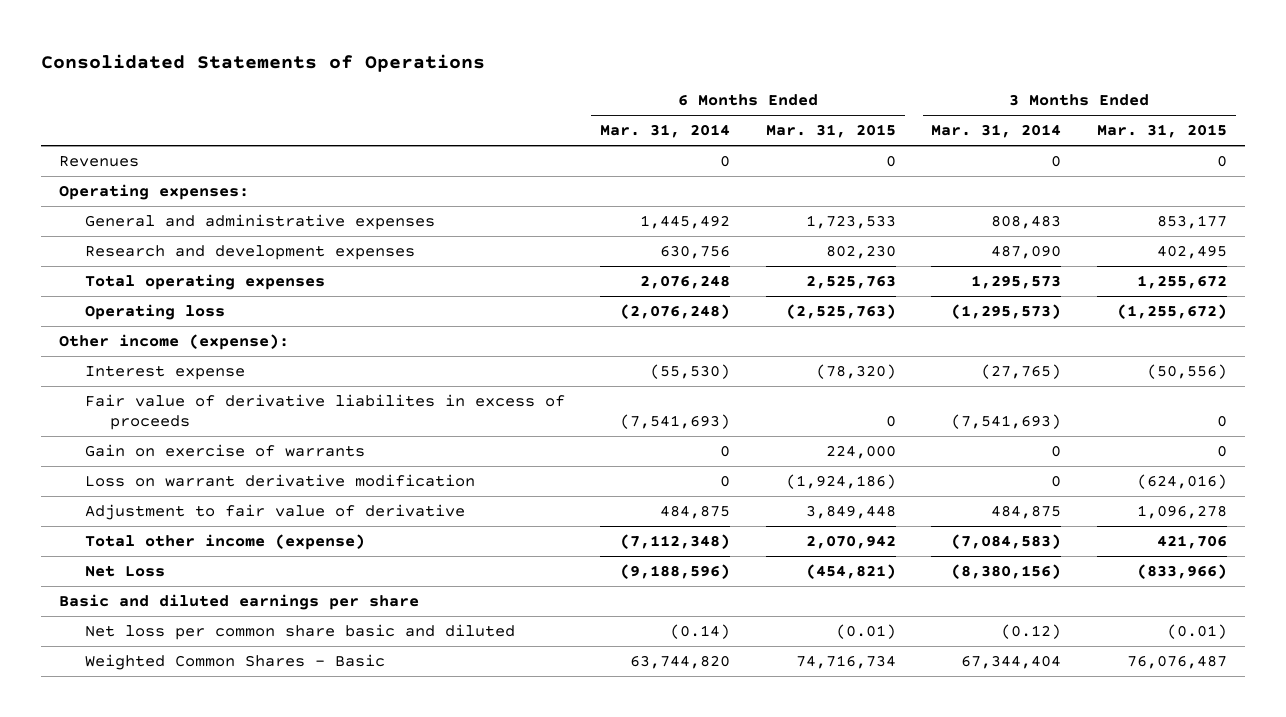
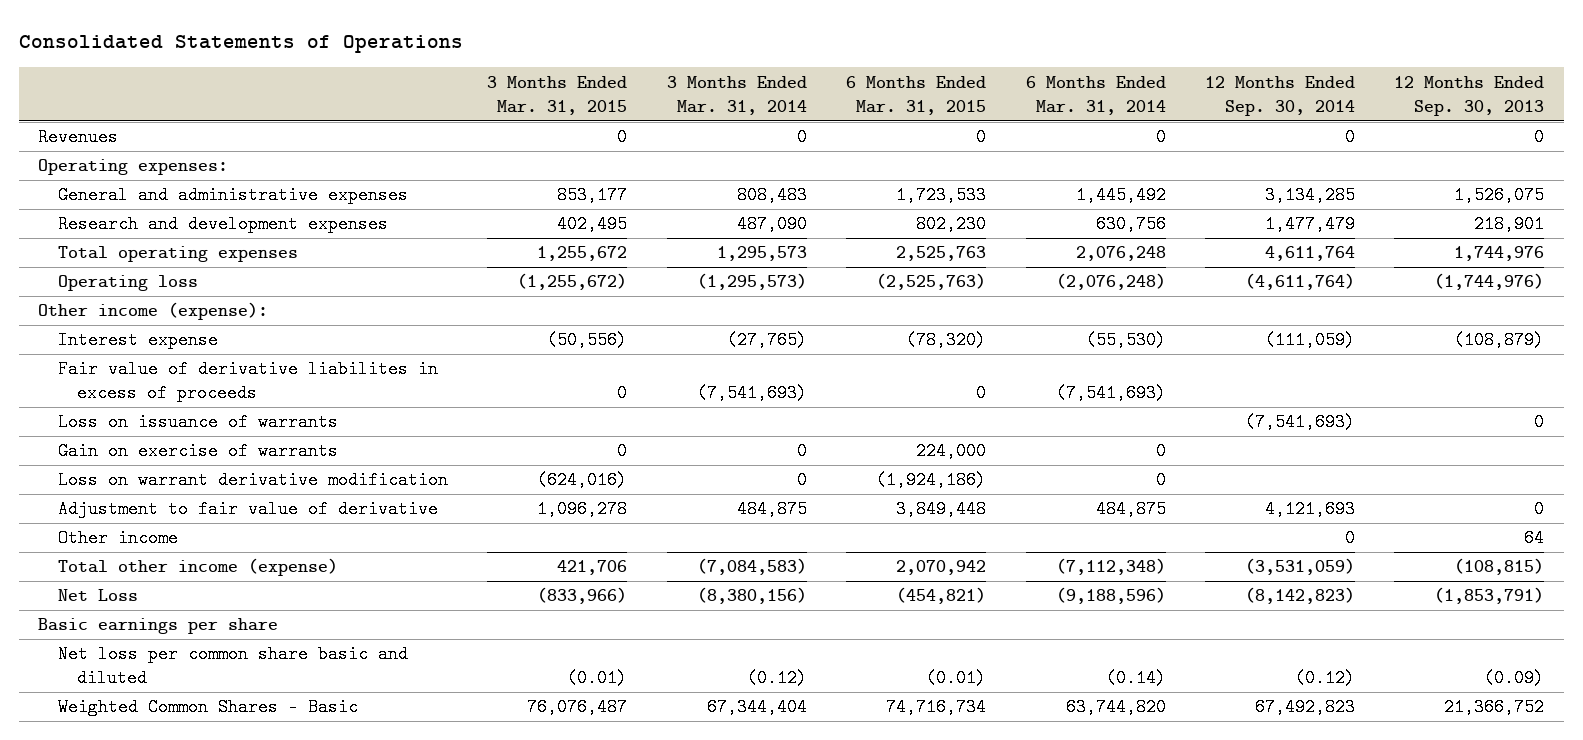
none -> [1205,75,1356,116] 12 Months Ended Sep. 30, 2014
none -> [1394,75,1545,116] 12 Months Ended Sep. 30, 2013
none -> [57,413,338,432] Loss on issuance of warrants
none -> [57,529,178,548] Other income
[59,594,420,611] Basic and diluted earnings per share -> [38,618,279,635] Basic earnings per share

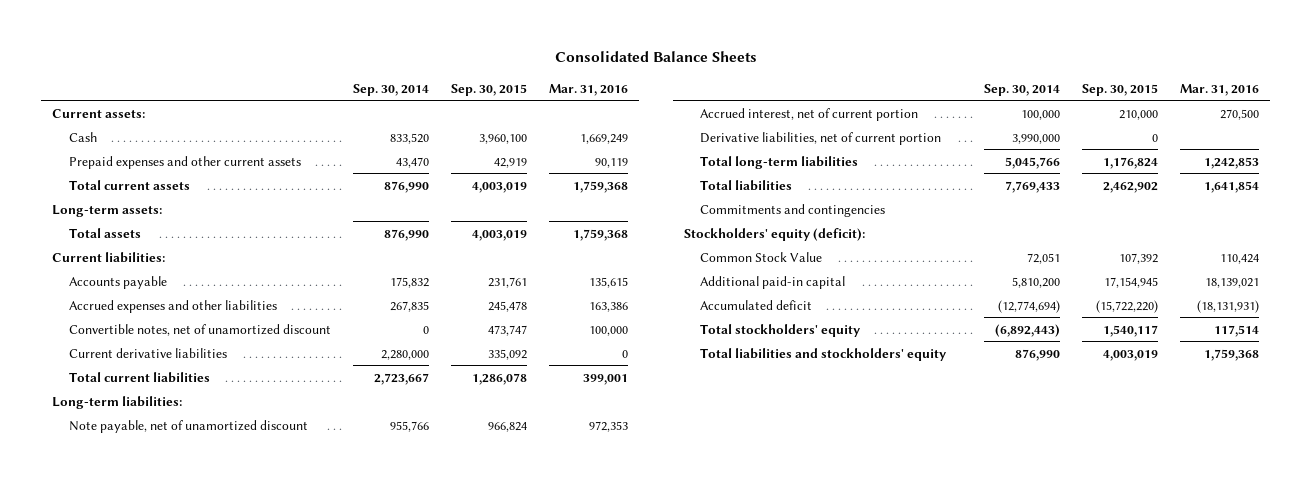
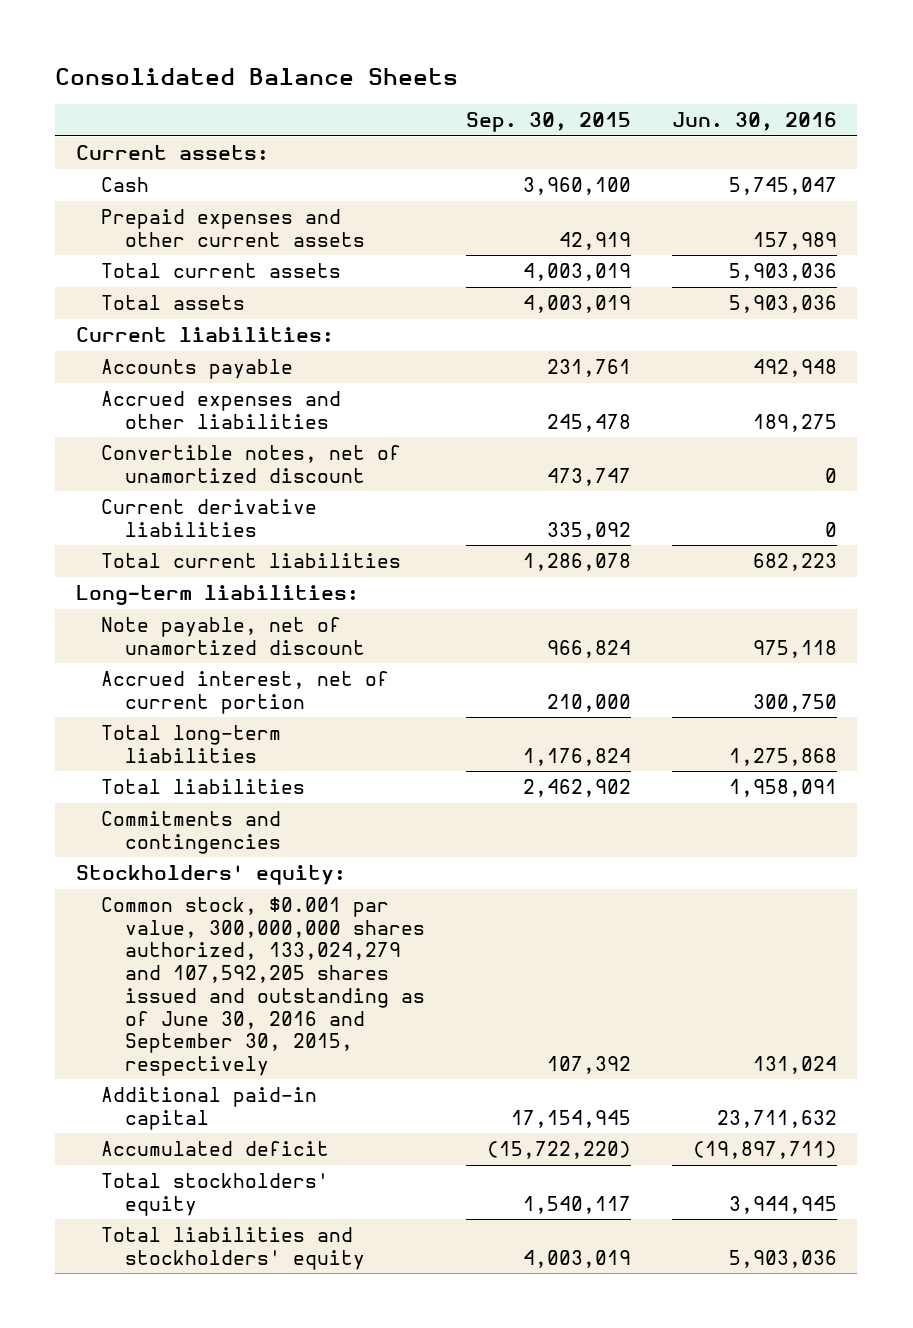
[352,83,429,96] Sep. 30, 2014 -> none
[548,83,628,96] Mar. 31, 2016 -> none
none -> [671,112,837,132] Jun. 30, 2016
[52,204,163,217] Long-term assets: -> none
[700,131,942,145] Derivative liabilities, net of current portion -> none
[683,227,865,241] Stockholders' equity (deficit): -> [75,865,346,886] Stockholders' equity:
[700,251,823,262] Common Stock Value -> [100,897,426,1077] Common stock, $0.001 par value, 300,000,000 shares authorized, 133,024,279 and 107,592,205 shares issued and outstanding as of June 30, 2016 and September 30, 2015, respectively

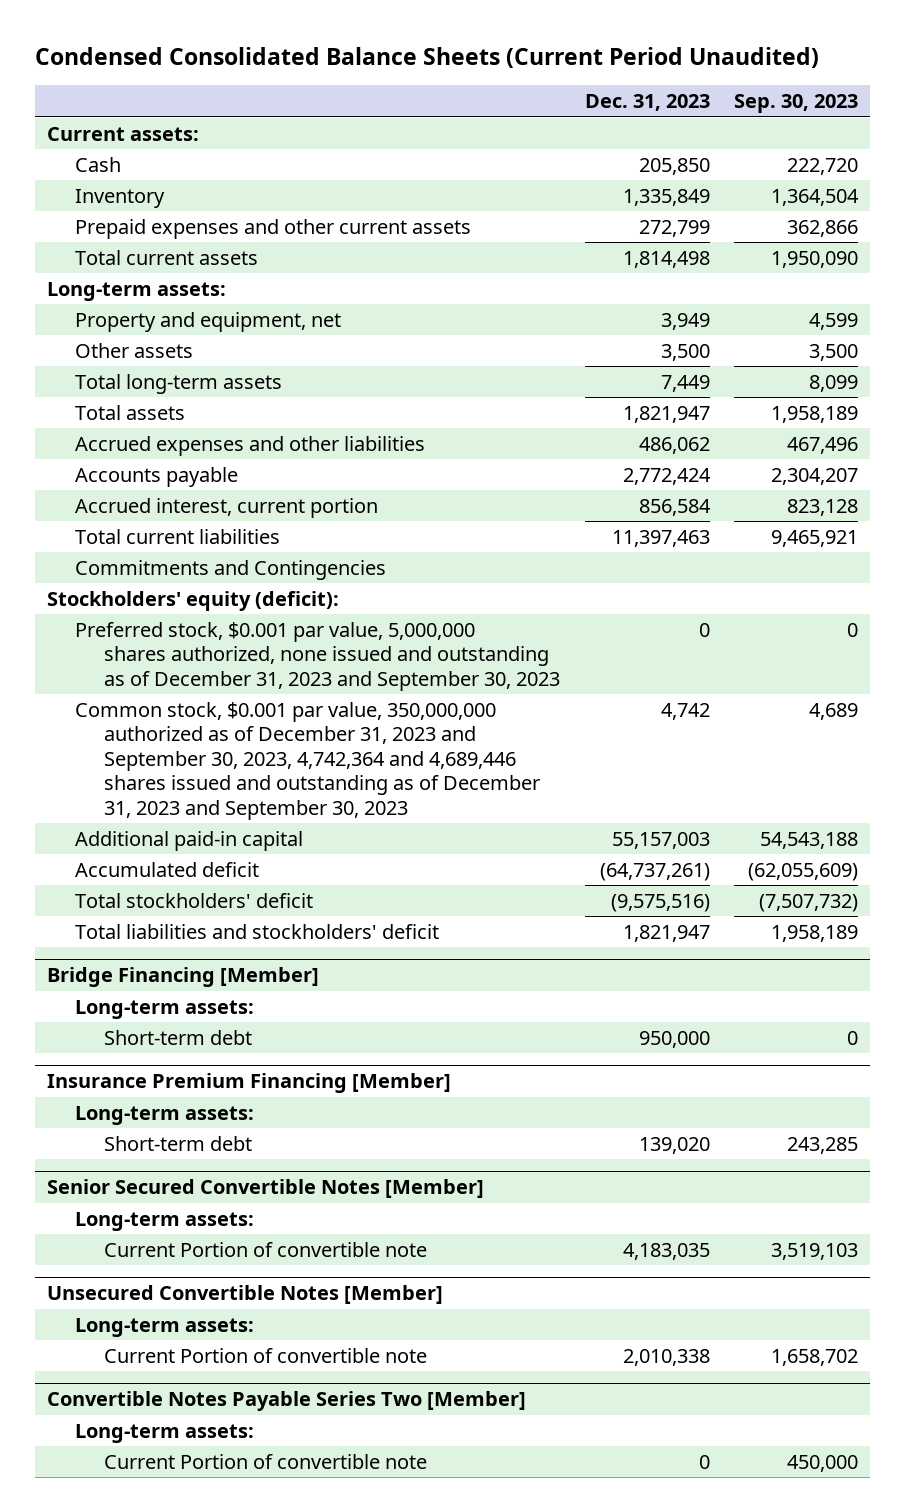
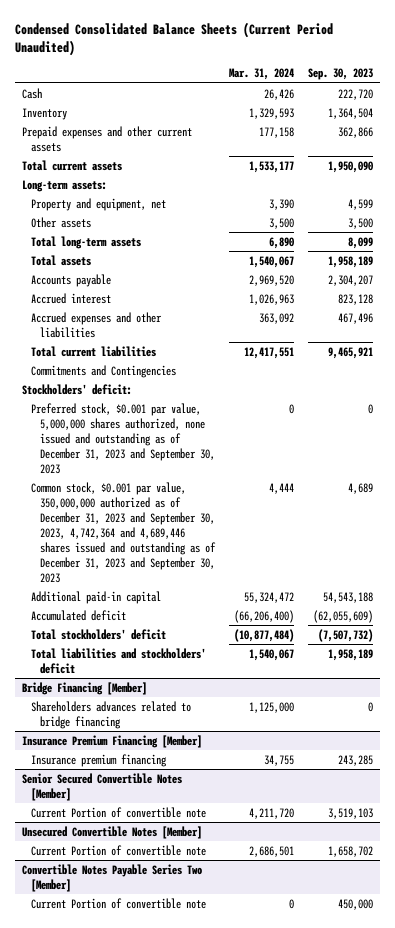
[584,94,710,112] Dec. 31, 2023 -> none
none -> [229,68,295,81] Mar. 31, 2024
[46,126,199,141] Current assets: -> none
[75,497,379,518] Accrued interest, current portion -> [31,292,112,304] Accrued interest
[75,435,426,456] Accrued expenses and other liabilities -> [31,311,163,338] Accrued expenses and other liabilities
[46,590,339,611] Stockholders' equity (deficit): -> [22,383,133,395] Stockholders' deficit:
[75,999,255,1019] Long-term assets: -> none
[104,1029,253,1045] Short-term debt -> none
none -> [31,700,192,729] Shareholders advances related to bridge financing
[75,1105,255,1125] Long-term assets: -> none
[104,1135,253,1151] Short-term debt -> [31,753,168,767] Insurance premium financing
[75,1211,255,1231] Long-term assets: -> none
[75,1317,255,1337] Long-term assets: -> none
[75,1423,255,1443] Long-term assets: -> none

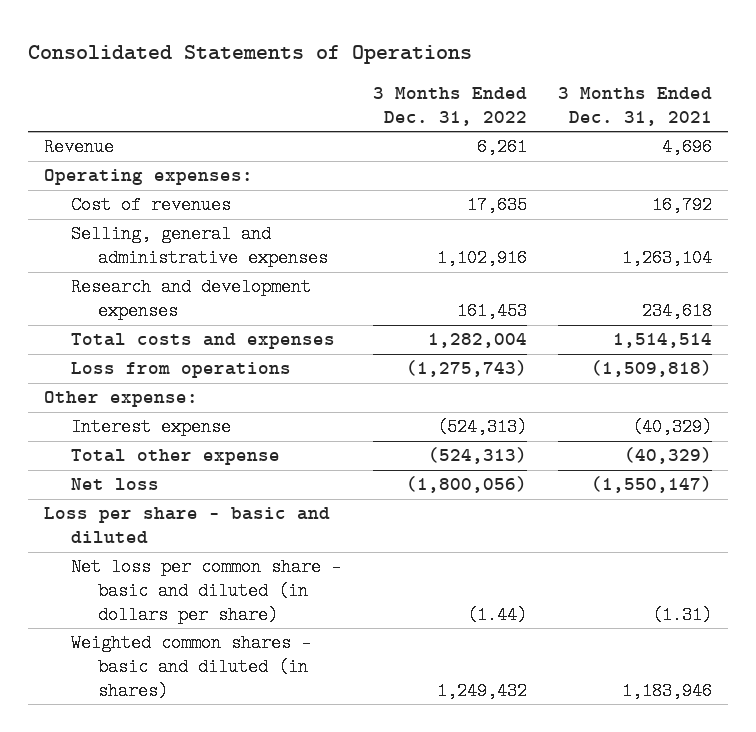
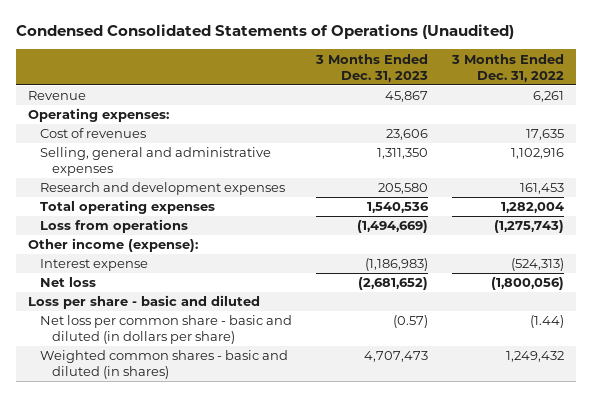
[28,44,473,64] Consolidated Statements of Operations -> [15,24,514,40] Condensed Consolidated Statements of Operations (Unaudited)
[558,87,713,126] 3 Months Ended Dec. 31, 2021 -> none
none -> [314,53,428,82] 3 Months Ended Dec. 31, 2023
[71,333,336,350] Total costs and expenses -> [39,200,215,215] Total operating expenses
[44,391,199,408] Other expense: -> [27,238,198,253] Other income (expense):
[71,449,281,466] Total other expense -> none

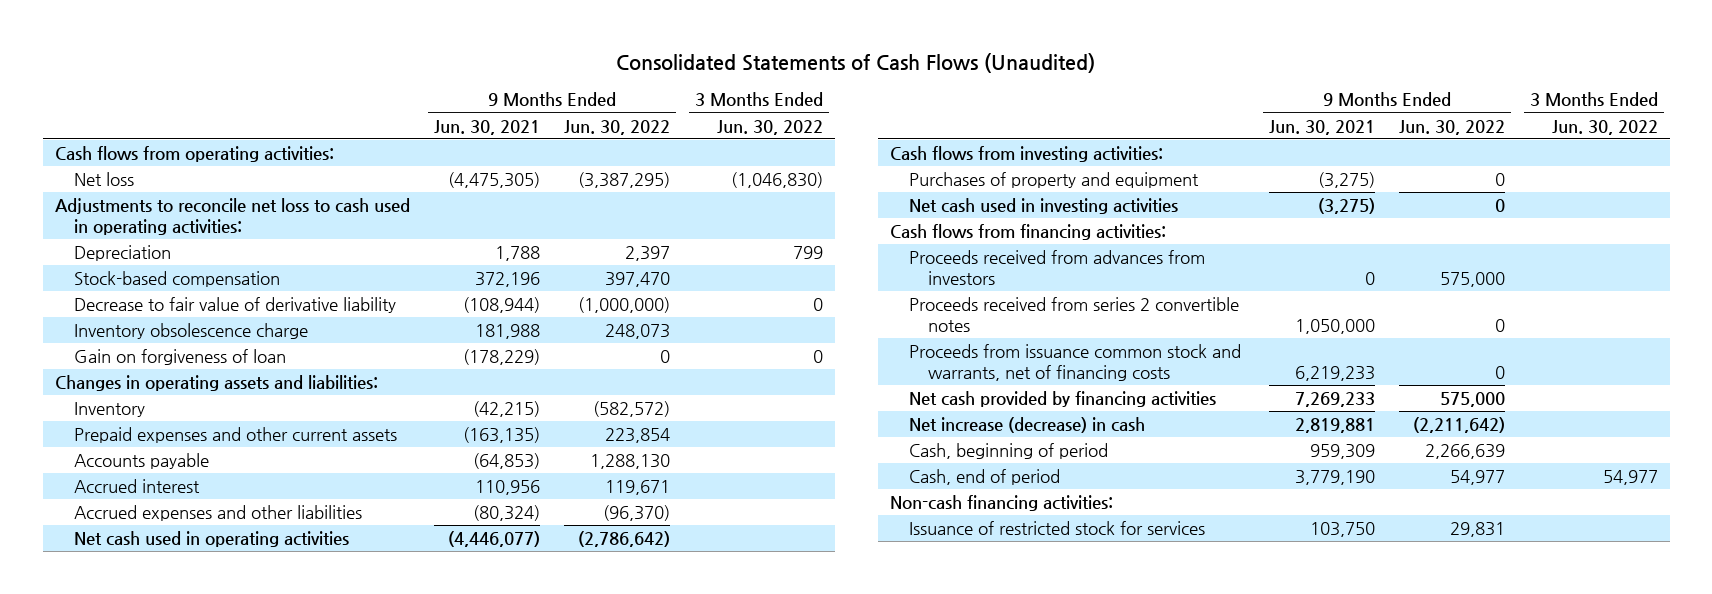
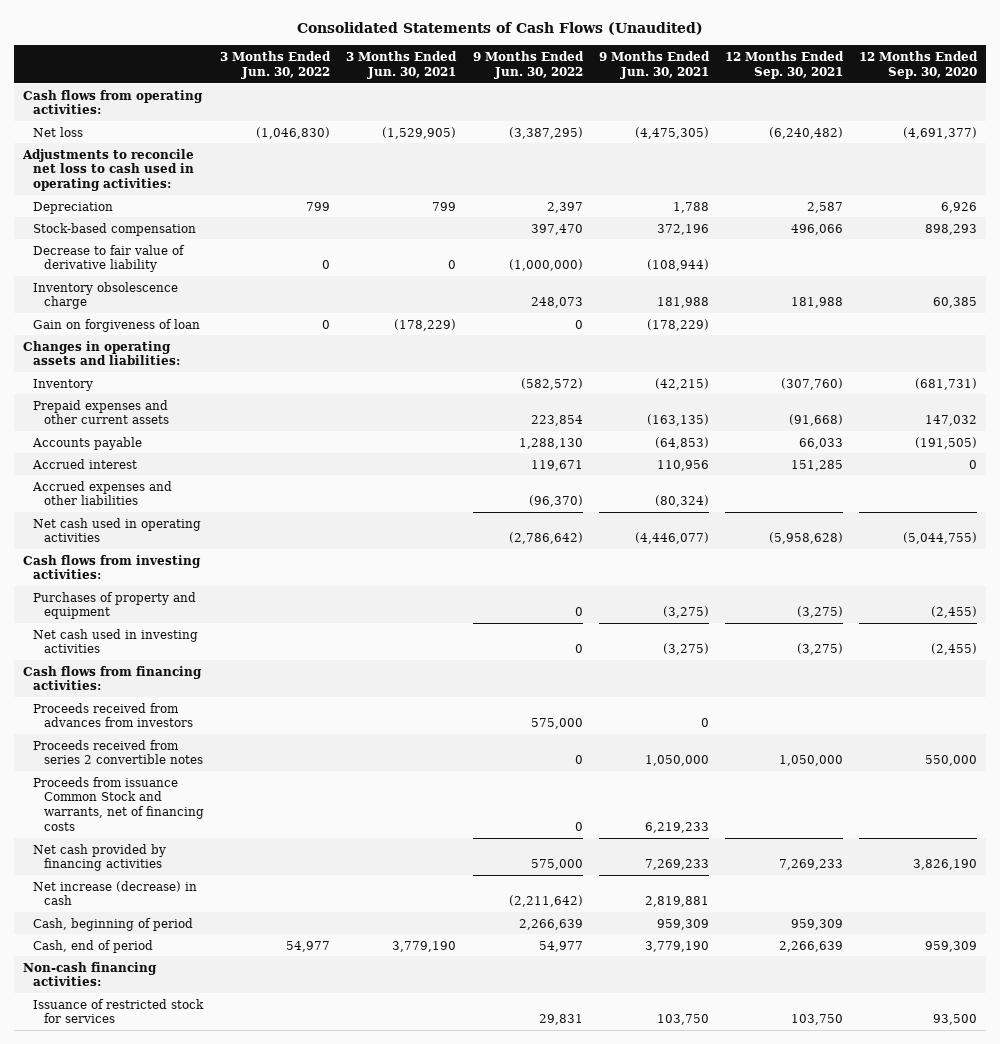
none -> [346,50,458,79] 3 Months Ended Jun. 30, 2021
none -> [725,50,845,79] 12 Months Ended Sep. 30, 2021
none -> [859,50,979,79] 12 Months Ended Sep. 30, 2020
[908,344,1241,381] Proceeds from issuance common stock and warrants, net of financing costs -> [33,776,204,831] Proceeds from issuance Common Stock and warrants, net of financing costs

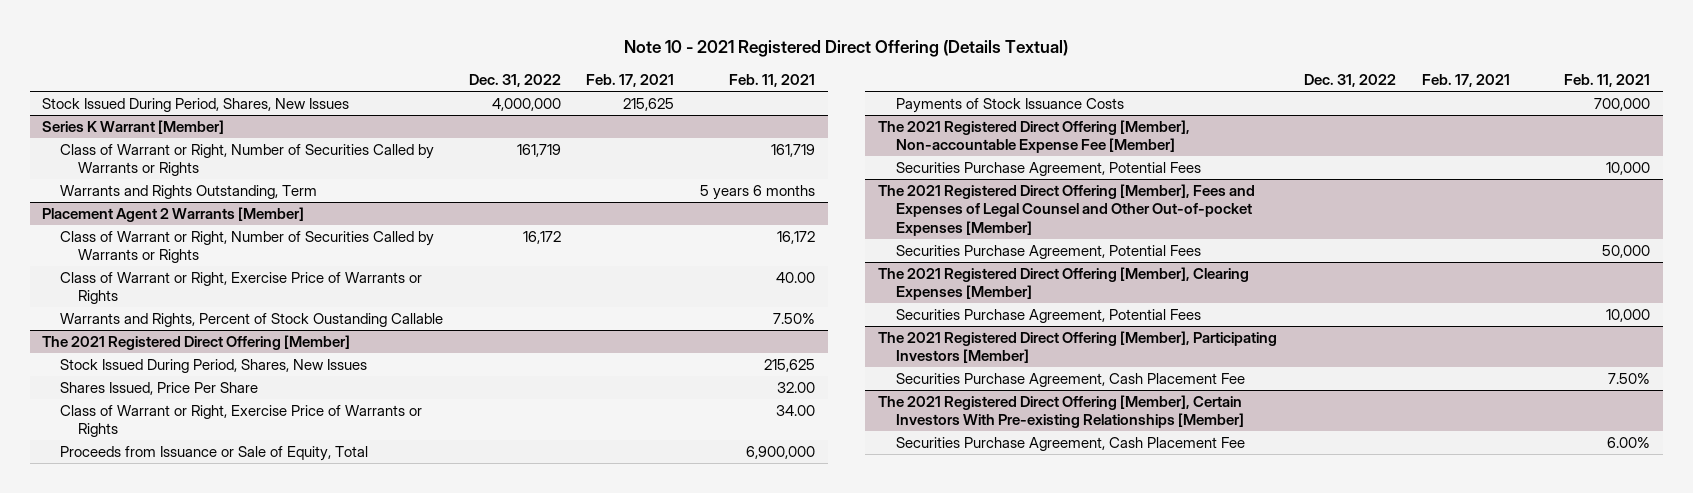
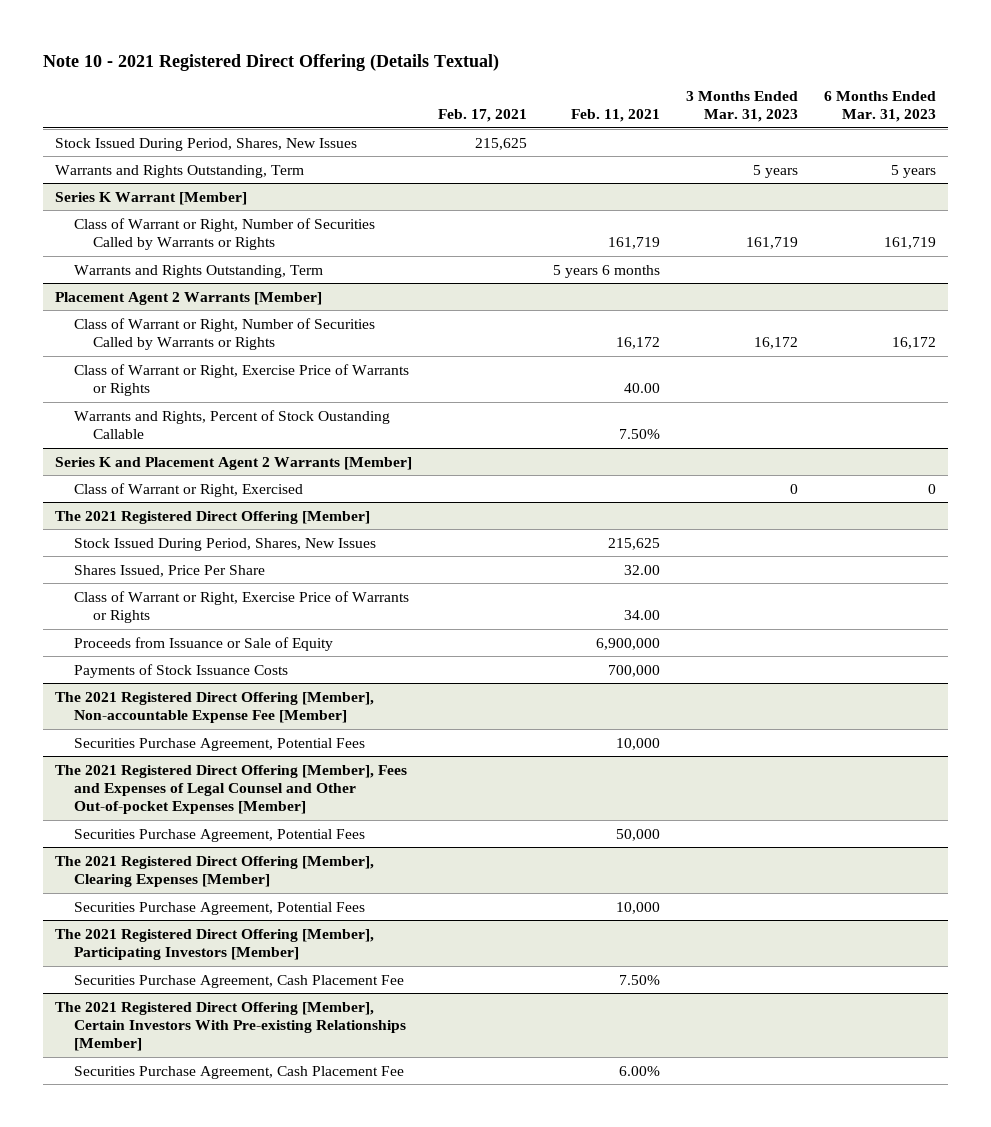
[468,74,561,88] Dec. 31, 2022 -> none
none -> [685,91,798,123] 3 Months Ended Mar. 31, 2023
none -> [823,91,936,123] 6 Months Ended Mar. 31, 2023
none -> [55,164,305,178] Warrants and Rights Outstanding, Term
none -> [55,456,413,470] Series K and Placement Agent 2 Warrants [Member]
none -> [74,482,304,497] Class of Warrant or Right, Exercised
[60,446,369,462] Proceeds from Issuance or Sale of Equity, Total -> [74,636,334,651] Proceeds from Issuance or Sale of Equity

